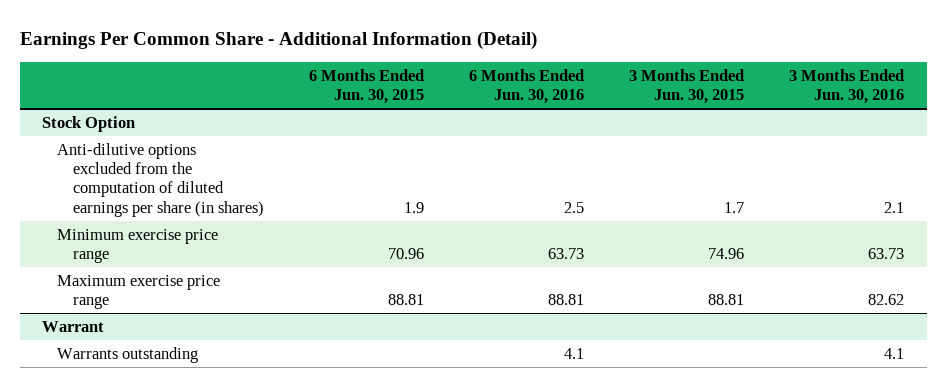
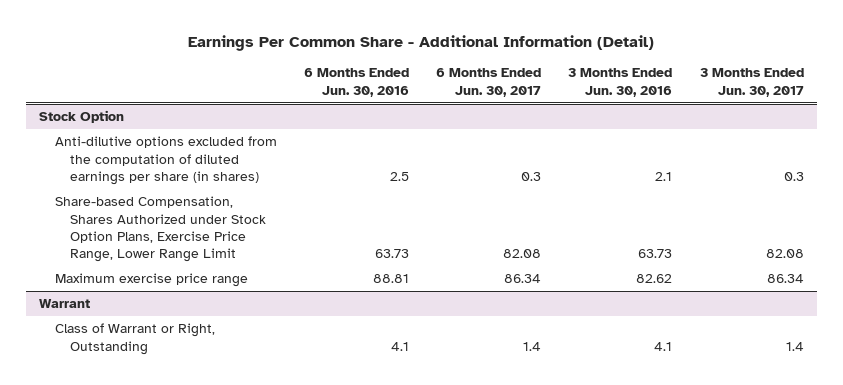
[308,68,424,104] 6 Months Ended Jun. 30, 2015 -> none
[628,68,744,104] 3 Months Ended Jun. 30, 2015 -> none
none -> [436,68,542,97] 6 Months Ended Jun. 30, 2017
none -> [699,68,804,97] 3 Months Ended Jun. 30, 2017
[57,228,219,264] Minimum exercise price range -> [54,196,266,263] Share-based Compensation, Shares Authorized under Stock Option Plans, Exercise Price Range, Lower Range Limit
[57,346,199,363] Warrants outstanding -> [54,323,215,355] Class of Warrant or Right, Outstanding

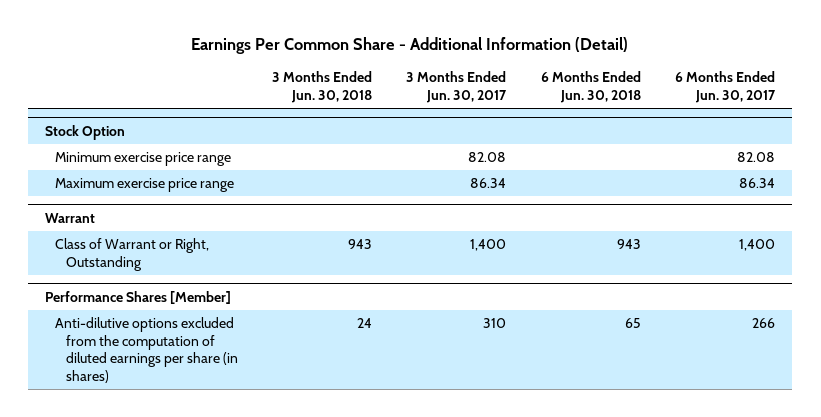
[303,68,409,97] 6 Months Ended Jun. 30, 2016 -> none
[568,68,673,97] 3 Months Ended Jun. 30, 2016 -> none
none -> [272,71,373,104] 3 Months Ended Jun. 30, 2018
none -> [540,71,641,104] 6 Months Ended Jun. 30, 2018
[54,136,277,185] Anti-dilutive options excluded from the computation of diluted earnings per share (in shares) -> none
[54,196,266,263] Share-based Compensation, Shares Authorized under Stock Option Plans, Exercise Price Range, Lower Range Limit -> [55,152,232,167] Minimum exercise price range
[523,341,542,351] 1.4 -> [739,239,776,252] 1,400
[785,341,804,351] 1.4 -> [470,239,507,252] 1,400
none -> [45,290,232,304] Performance Shares [Member]
none -> [55,317,238,383] Anti-dilutive options excluded from the computation of diluted earnings per share (in shares)

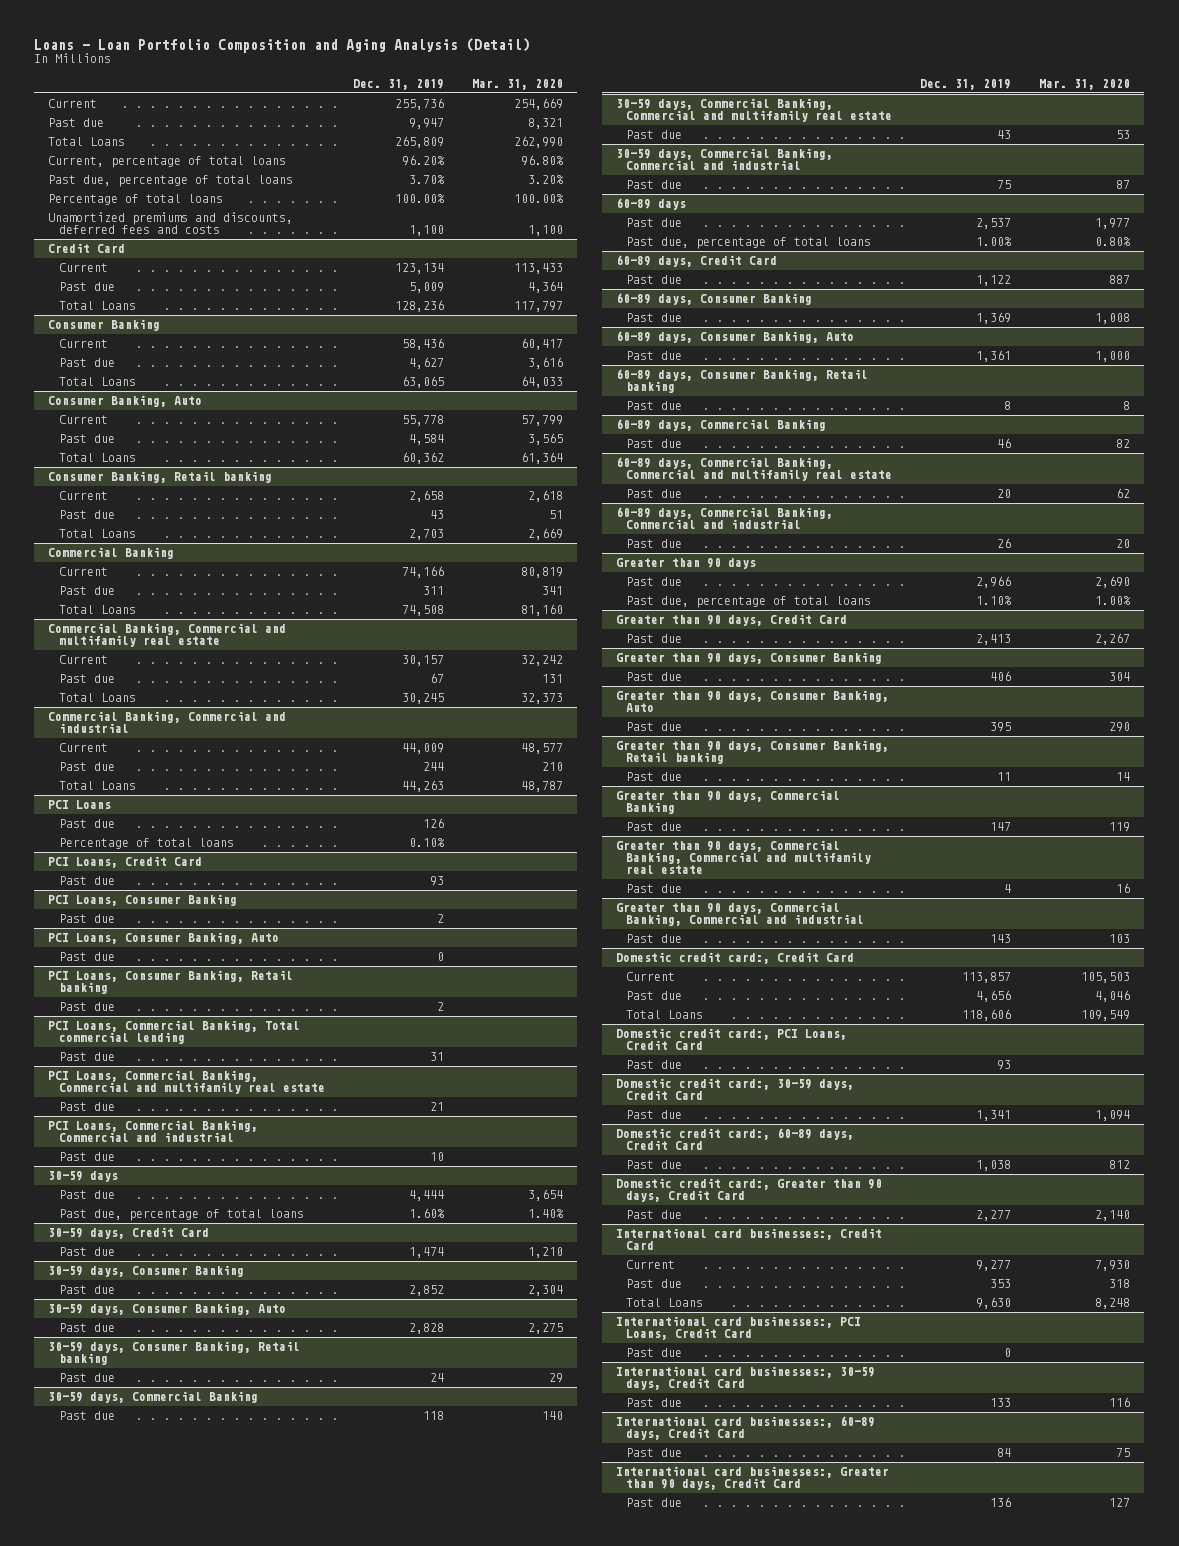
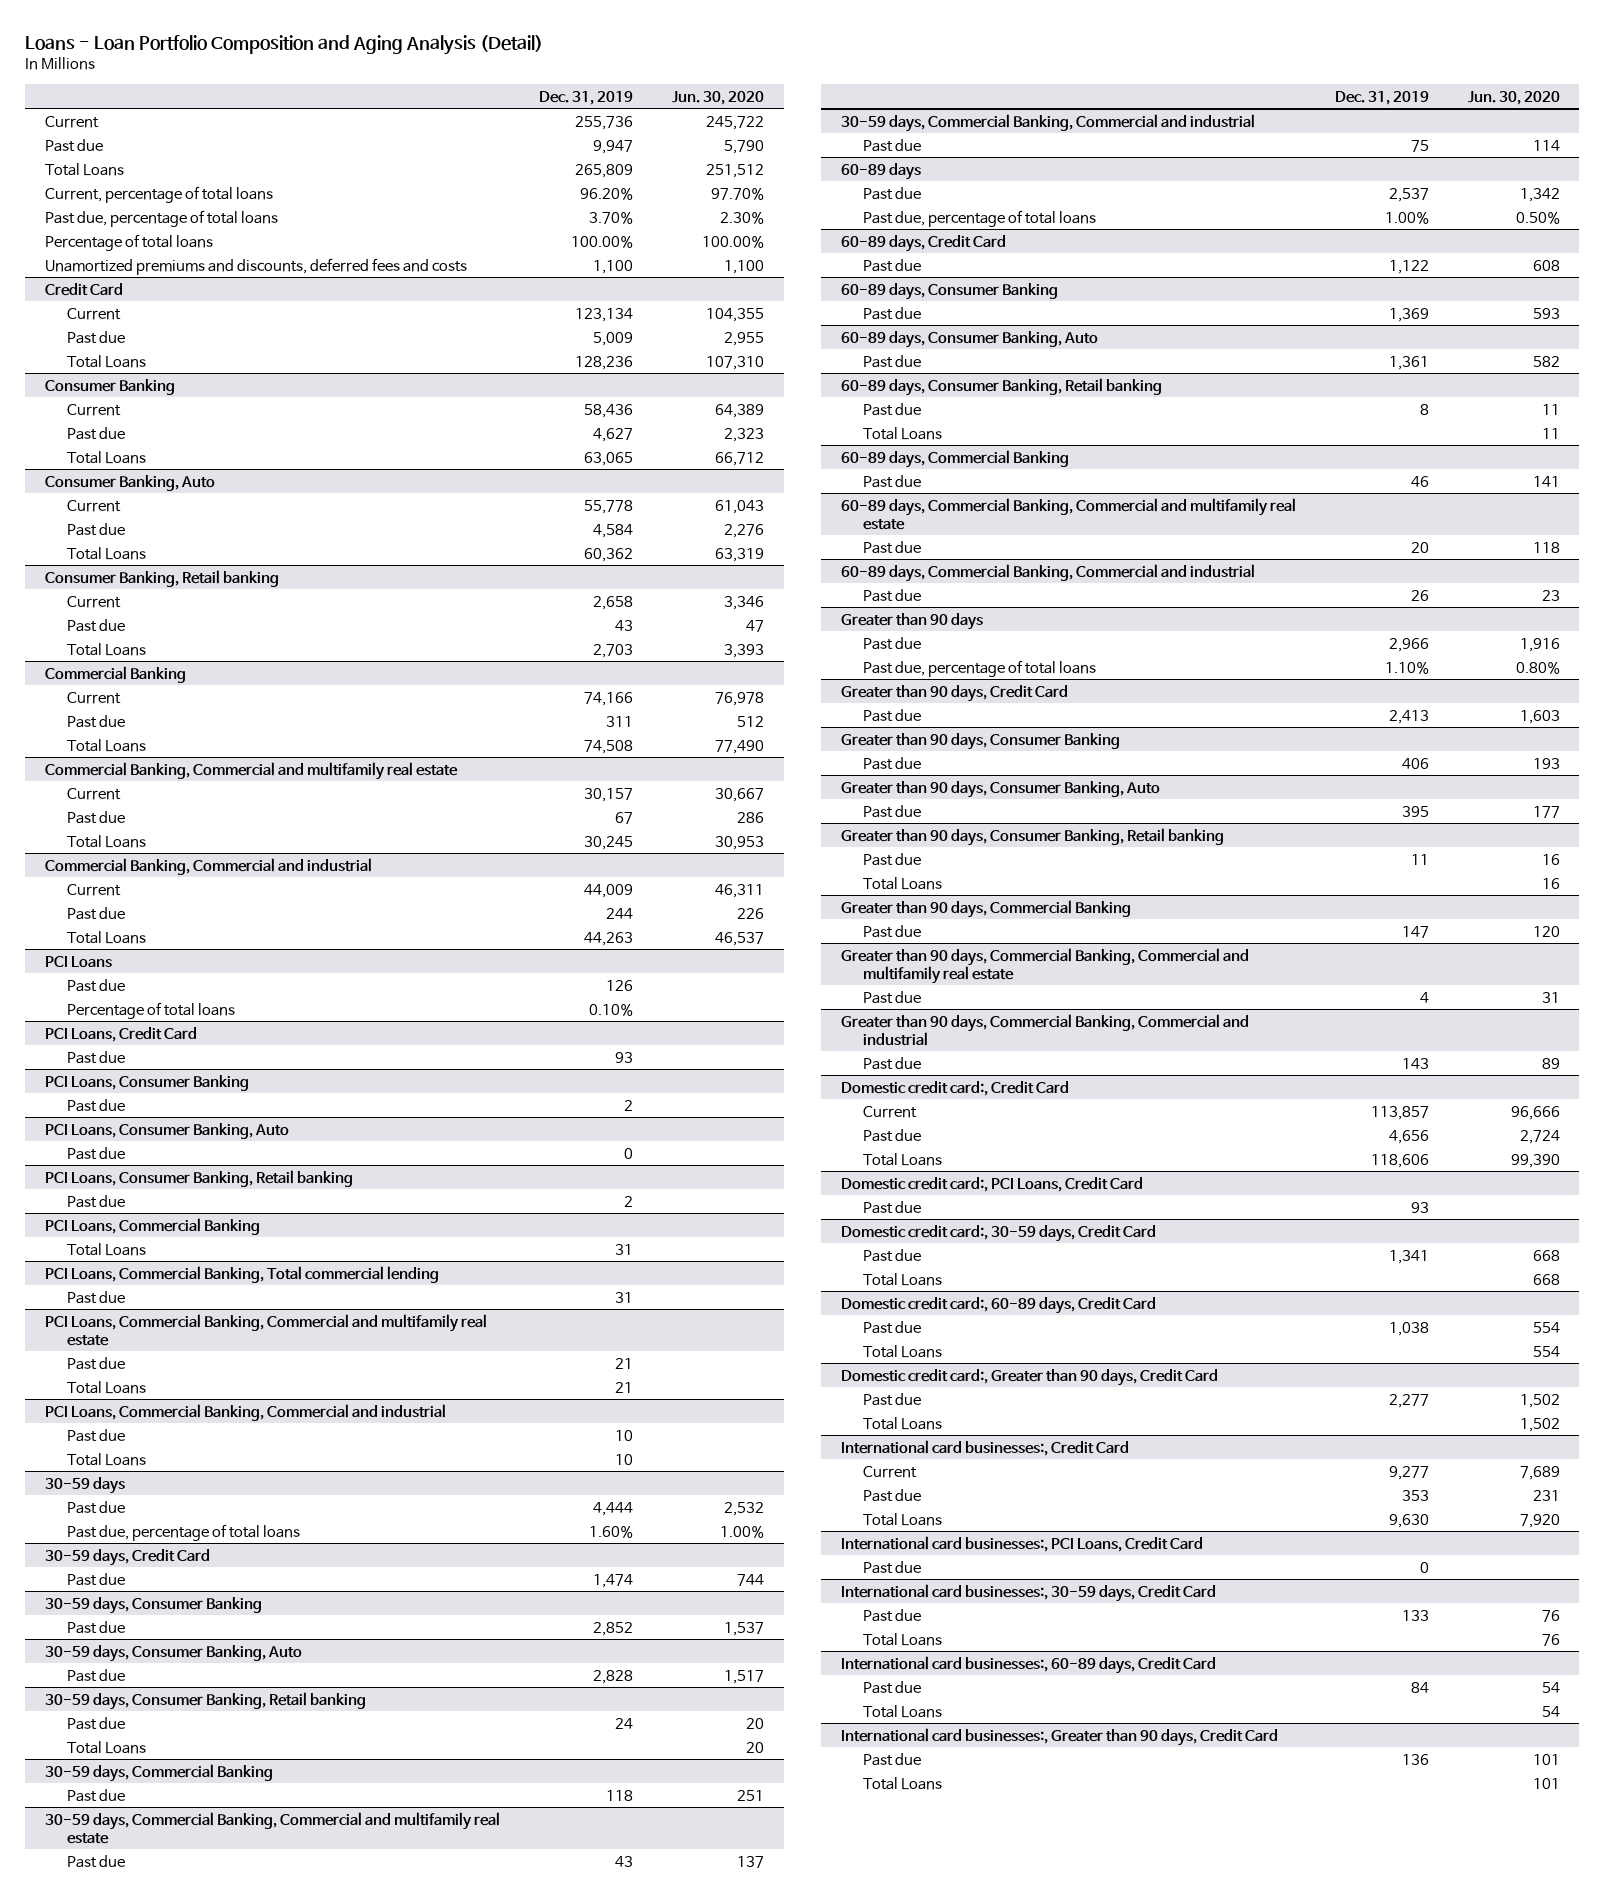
[471,78,563,90] Mar. 31, 2020 -> none
none -> [672,90,765,105] Jun. 30, 2020
none -> [44,1217,260,1235] PCI Loans, Commercial Banking
none -> [66,1242,146,1256] Total Loans
none -> [66,1380,146,1394] Total Loans
none -> [66,1452,146,1466] Total Loans
none -> [66,1740,146,1754] Total Loans
none -> [862,426,942,440] Total Loans
none -> [862,876,942,890] Total Loans
none -> [862,1272,942,1286] Total Loans
none -> [862,1344,942,1358] Total Loans
none -> [862,1416,942,1430] Total Loans
none -> [862,1632,942,1646] Total Loans
none -> [862,1704,942,1718] Total Loans
none -> [862,1776,942,1790] Total Loans

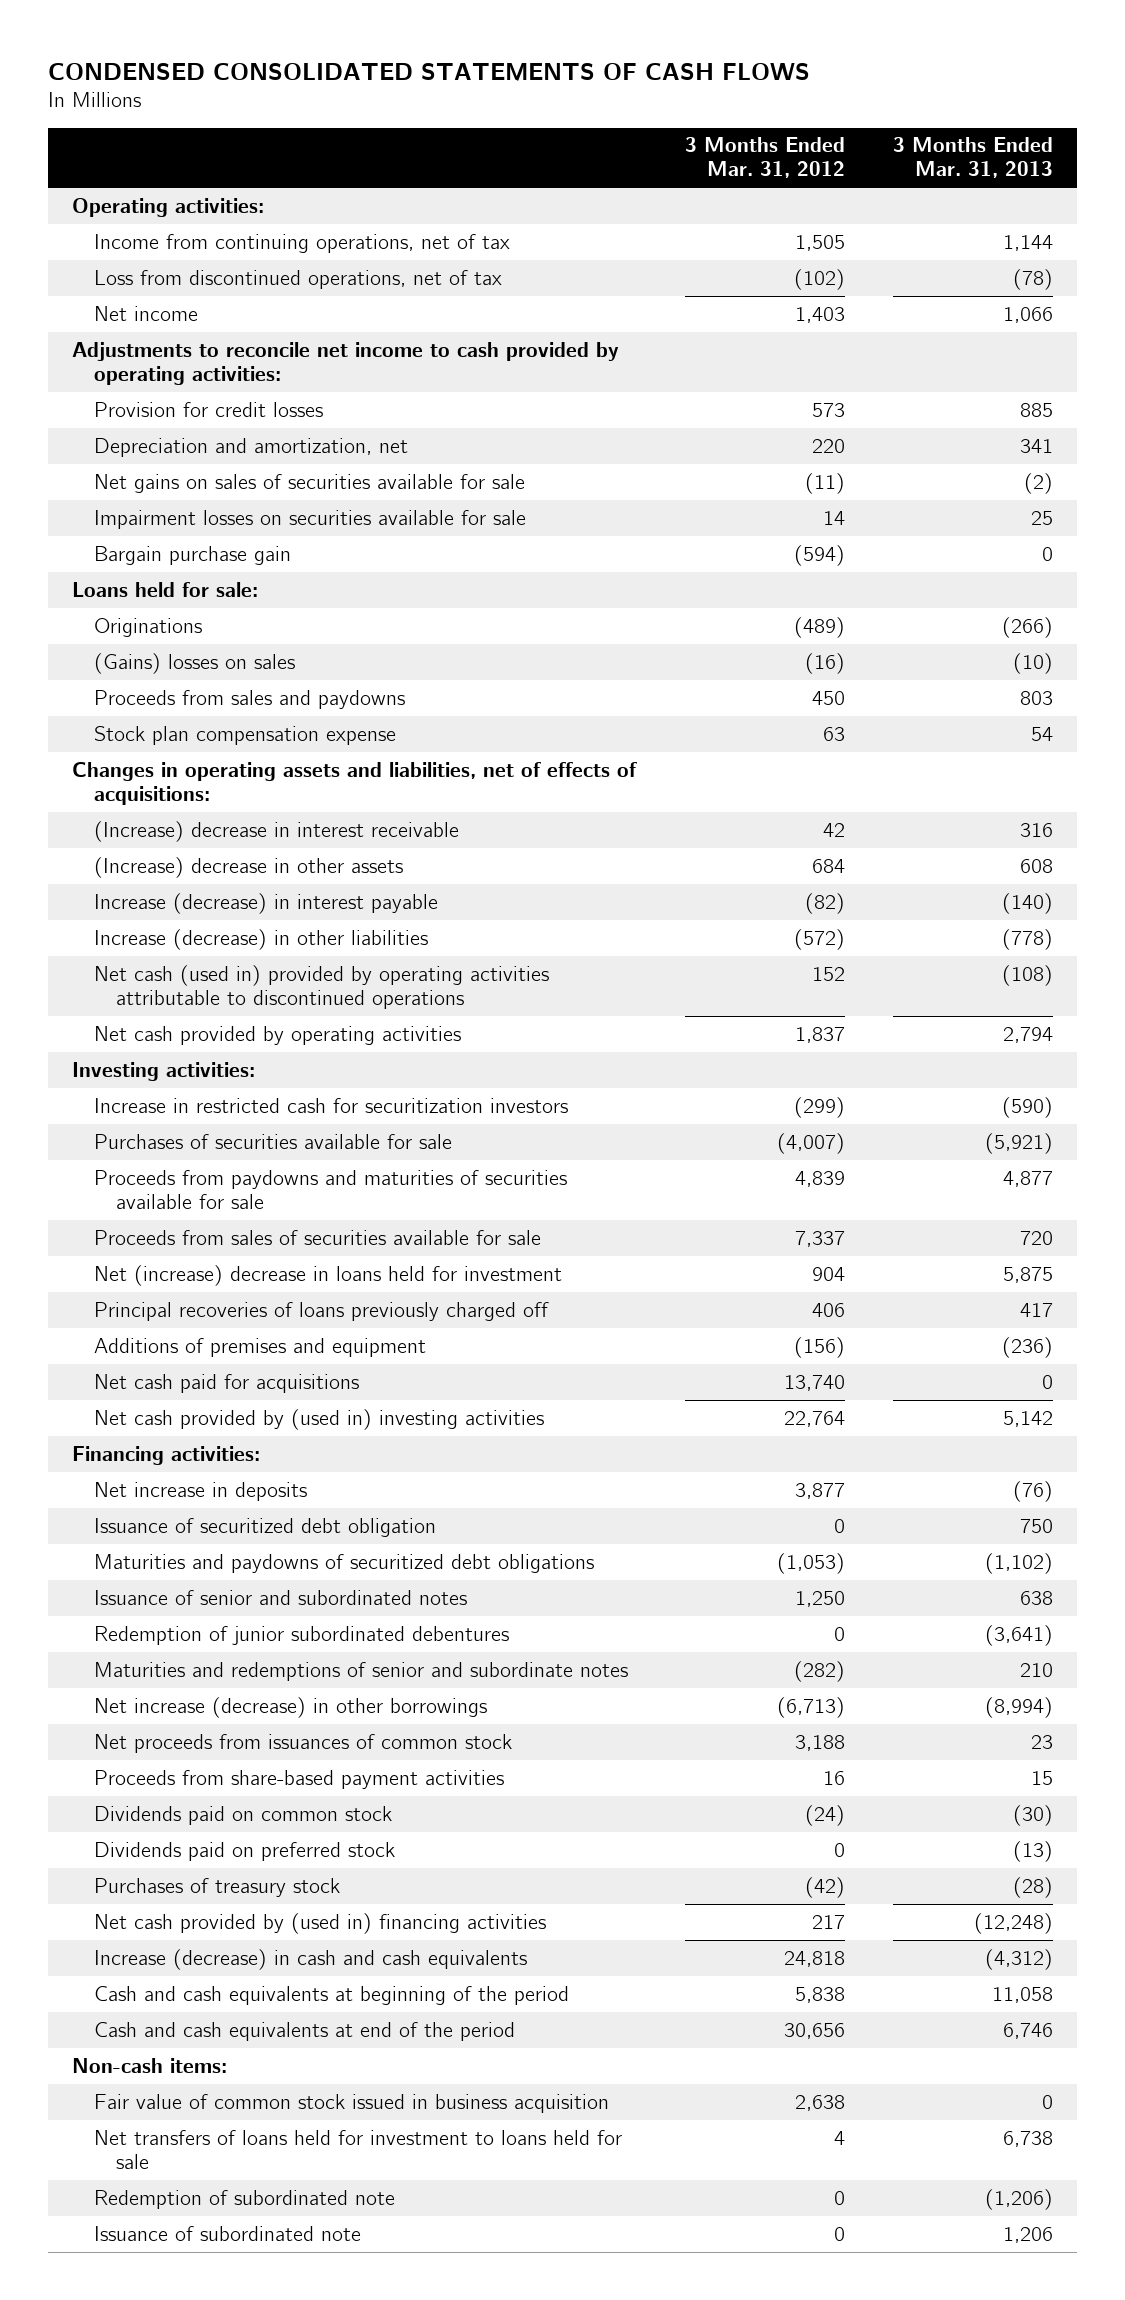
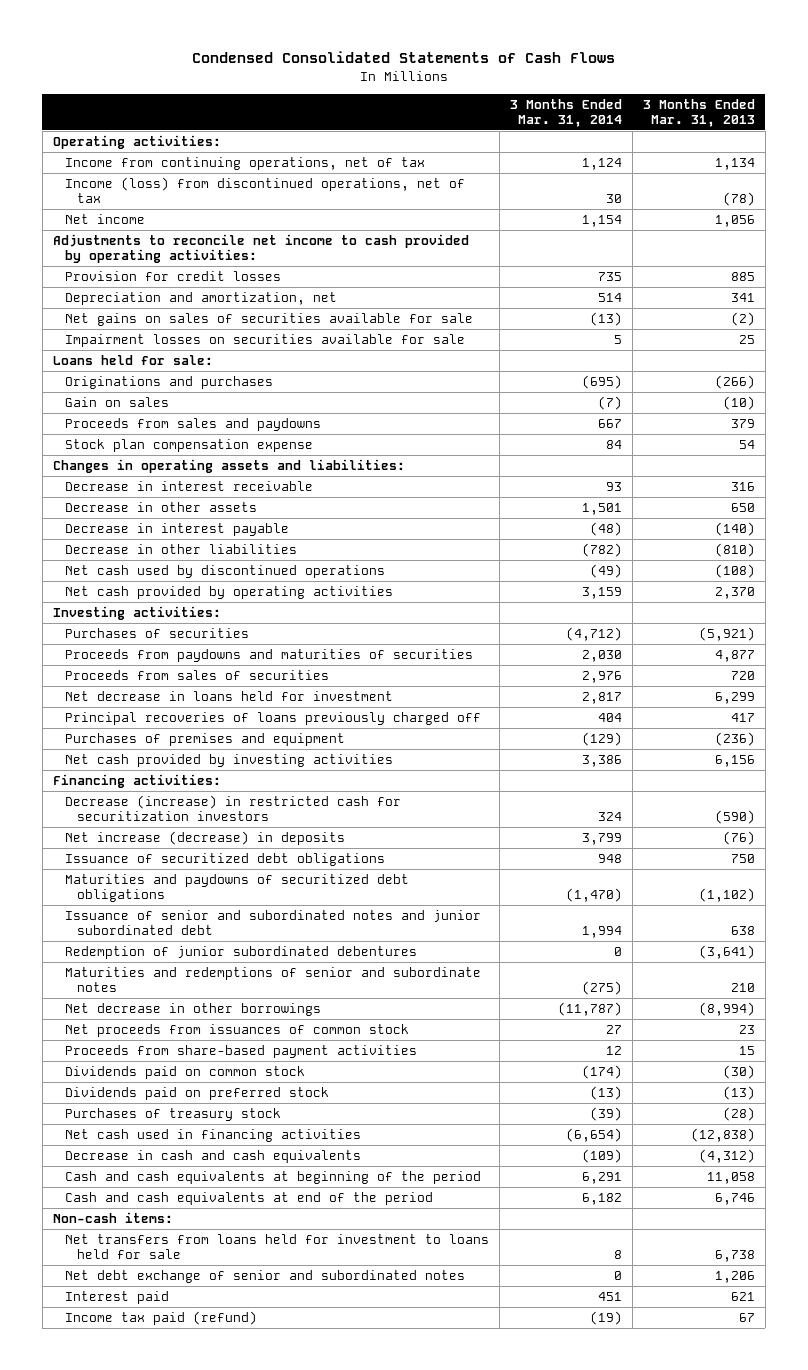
[48,62,811,81] CONDENSED CONSOLIDATED STATEMENTS OF CASH FLOWS -> [191,50,615,63] Condensed Consolidated Statements of Cash Flows
[684,137,845,179] 3 Months Ended Mar. 31, 2012 -> none
none -> [509,98,622,128] 3 Months Ended Mar. 31, 2014
[1002,234,1053,251] 1,144 -> [714,157,755,170] 1,134
[93,269,502,289] Loss from discontinued operations, net of tax -> [64,176,465,204] Income (loss) from discontinued operations, net of tax
[1002,306,1053,323] 1,066 -> [714,214,755,227] 1,056
[93,545,291,565] Bargain purchase gain -> none
[93,617,202,637] Originations -> [64,375,273,389] Originations and purchases
[93,652,295,674] (Gains) losses on sales -> [64,396,169,407] Gain on sales
[1019,690,1053,705] 803 -> [730,418,755,428] 379
[72,761,638,805] Changes in operating assets and liabilities, net of effects of acquisitions: -> [52,458,405,473] Changes in operating assets and liabilities:
[93,820,459,842] (Increase) decrease in interest receivable -> [64,480,313,491] Decrease in interest receivable
[93,856,403,878] (Increase) decrease in other assets -> [64,501,257,512] Decrease in other assets
[1019,858,1053,873] 608 -> [730,502,755,512] 650
[93,892,438,914] Increase (decrease) in interest payable -> [64,522,289,536] Decrease in interest payable
[93,928,428,950] Increase (decrease) in other liabilities -> [64,543,297,554] Decrease in other liabilities
[1001,928,1053,950] (778) -> [714,542,755,557] (810)
[93,964,549,1009] Net cash (used in) provided by operating activities attributable to discontinued operations -> [64,564,385,578] Net cash used by discontinued operations
[1002,1026,1053,1043] 2,794 -> [714,586,755,599] 2,370
[93,1097,568,1113] Increase in restricted cash for securitization investors -> none
[93,1133,452,1149] Purchases of securities available for sale -> [64,627,249,638] Purchases of securities
[93,1169,567,1209] Proceeds from paydowns and maturities of securities available for sale -> [64,648,473,662] Proceeds from paydowns and maturities of securities
[93,1229,541,1245] Proceeds from sales of securities available for sale -> [64,669,329,680] Proceeds from sales of securities
[93,1264,562,1286] Net (increase) decrease in loans held for investment -> [64,690,393,701] Net decrease in loans held for investment
[1002,1266,1053,1283] 5,875 -> [714,691,755,704] 6,299
[93,1373,359,1393] Net cash paid for acquisitions -> none
[93,1337,426,1357] Additions of premises and equipment -> [64,732,345,746] Purchases of premises and equipment
[93,1408,544,1430] Net cash provided by (used in) investing activities -> [64,753,393,767] Net cash provided by investing activities
[1002,1410,1053,1427] 5,142 -> [714,754,755,767] 6,156
none -> [64,794,401,822] Decrease (increase) in restricted cash for securitization investors
[93,1481,307,1501] Net increase in deposits -> [64,830,345,845] Net increase (decrease) in deposits
[93,1517,436,1537] Issuance of securitized debt obligation -> [64,852,385,866] Issuance of securitized debt obligations
[93,1589,467,1605] Issuance of senior and subordinated notes -> [64,909,481,936] Issuance of senior and subordinated notes and junior subordinated debt
[93,1696,487,1718] Net increase (decrease) in other borrowings -> [64,1002,321,1016] Net decrease in other borrowings
[93,1912,546,1934] Net cash provided by (used in) financing activities -> [64,1128,361,1142] Net cash used in financing activities
[973,1912,1053,1934] (12,248) -> [690,1127,755,1142] (12,838)
[93,1948,527,1970] Increase (decrease) in cash and cash equivalents -> [64,1149,361,1163] Decrease in cash and cash equivalents
[93,2093,609,2113] Fair value of common stock issued in business acquisition -> none
[93,2225,361,2241] Issuance of subordinated note -> none
[93,2129,622,2169] Net transfers of loans held for investment to loans held for sale -> [64,1233,489,1260] Net transfers from loans held for investment to loans held for sale
[93,2189,395,2209] Redemption of subordinated note -> [64,1269,465,1283] Net debt exchange of senior and subordinated notes
[984,2188,1053,2210] (1,206) -> [714,1270,755,1283] 1,206
none -> [64,1290,169,1304] Interest paid
none -> [64,1310,257,1325] Income tax paid (refund)

